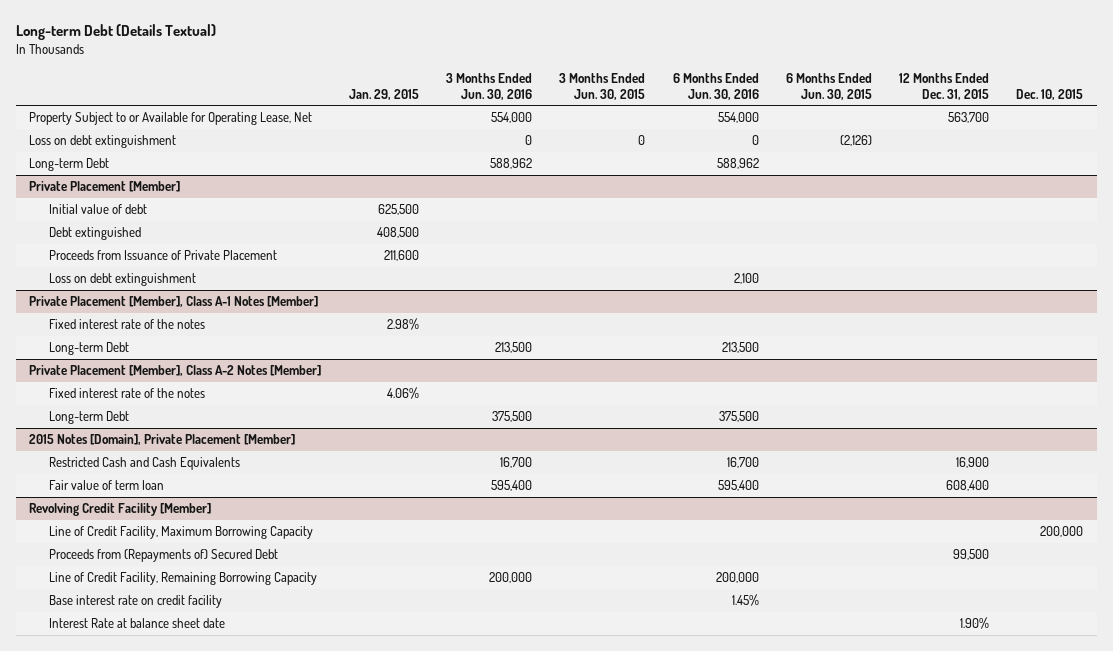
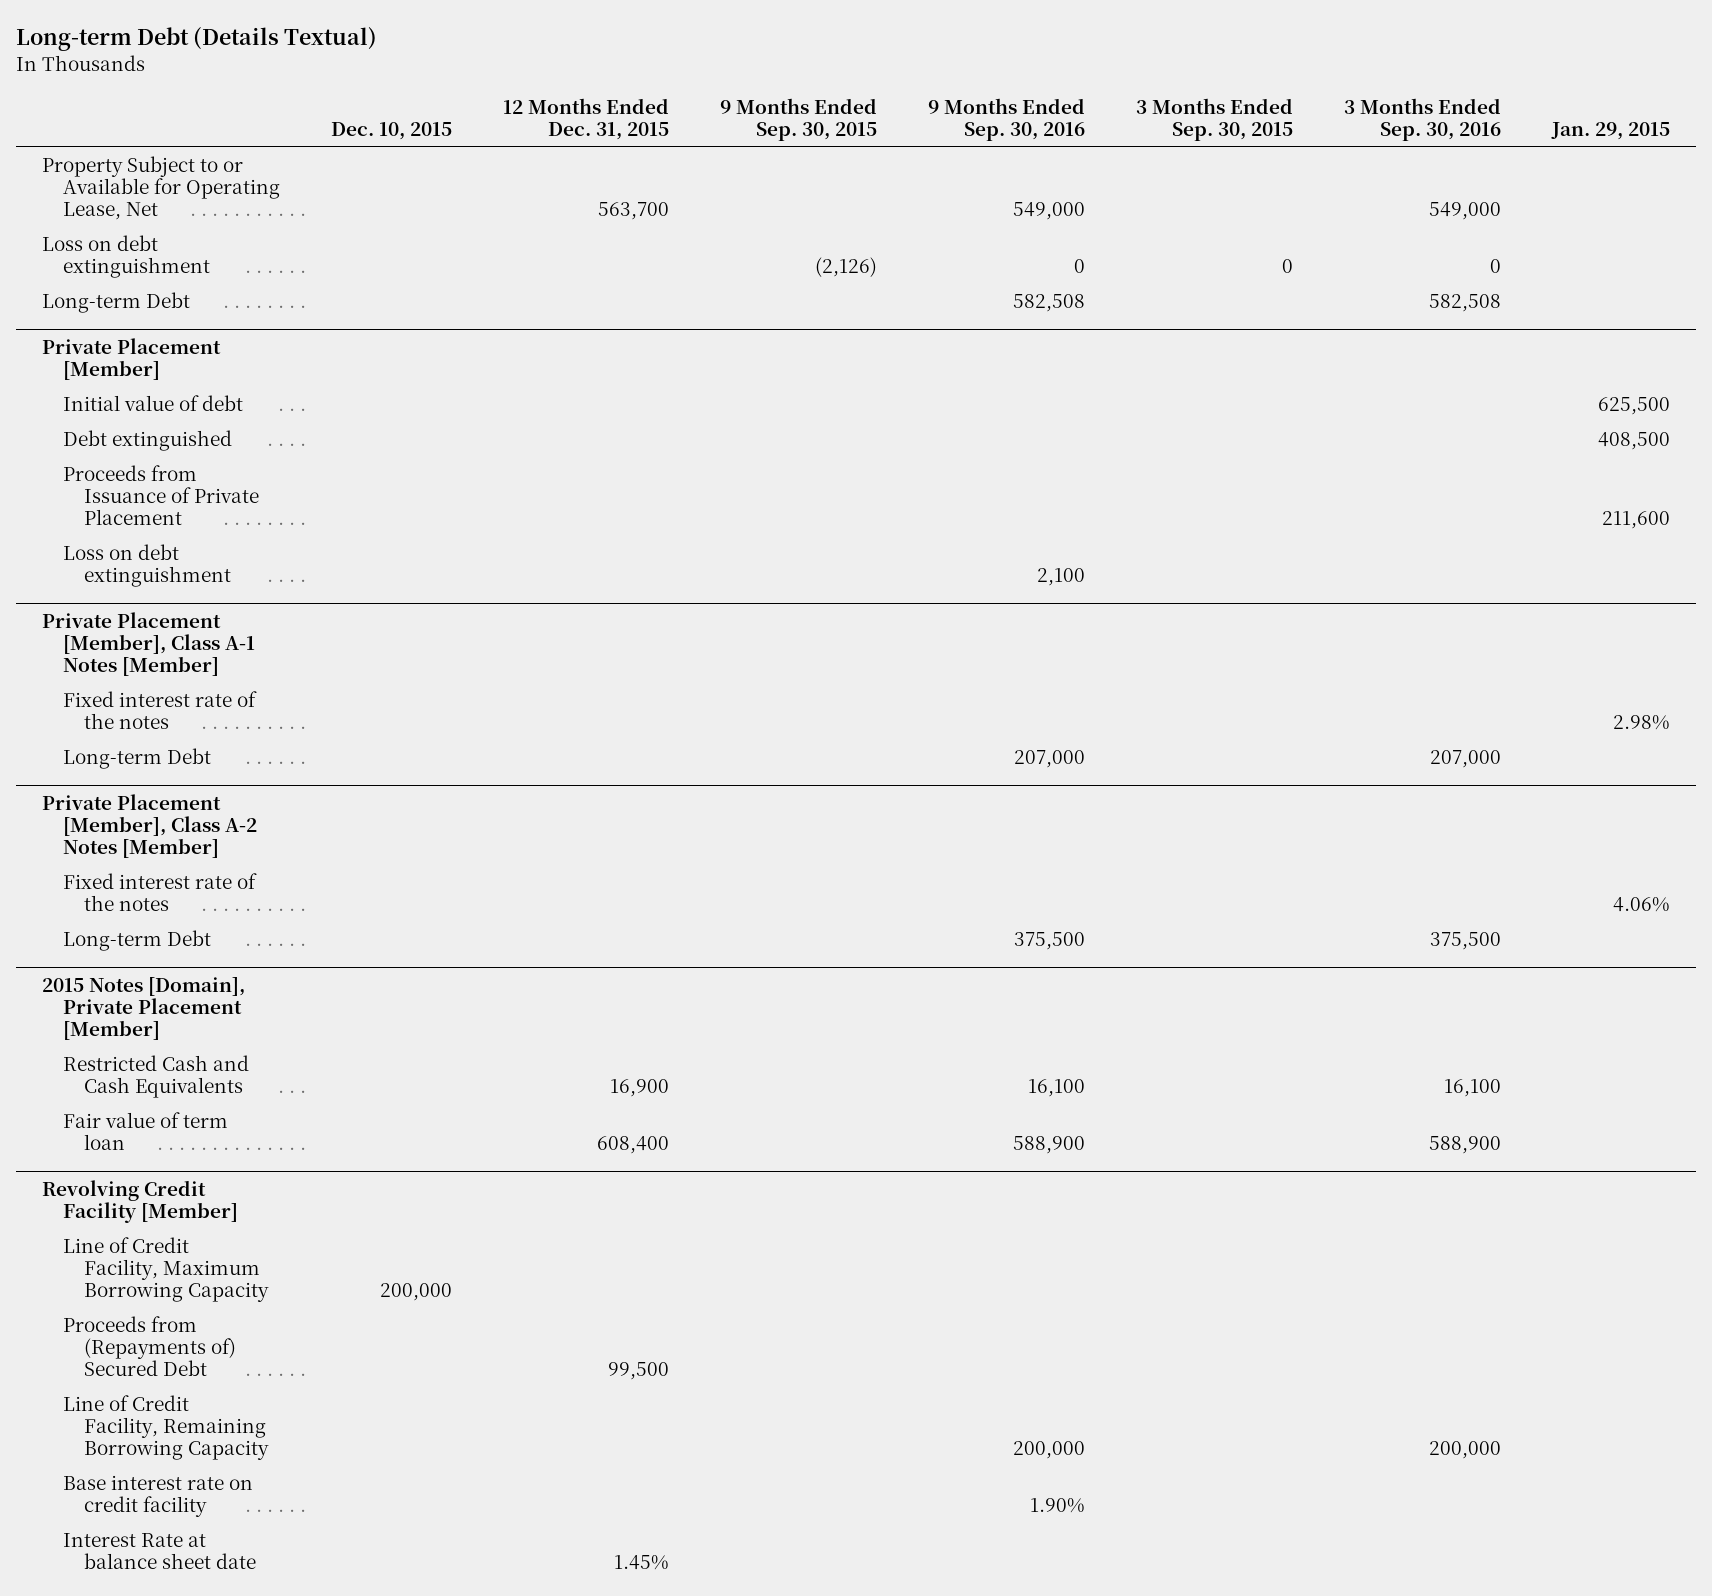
[445,72,532,100] 3 Months Ended Jun. 30, 2016 -> none
[559,72,646,100] 3 Months Ended Jun. 30, 2015 -> none
[672,72,759,100] 6 Months Ended Jun. 30, 2016 -> none
[785,72,872,100] 6 Months Ended Jun. 30, 2015 -> none
none -> [720,98,878,142] 9 Months Ended Sep. 30, 2015
none -> [928,98,1086,142] 9 Months Ended Sep. 30, 2016
none -> [1136,98,1294,142] 3 Months Ended Sep. 30, 2015
none -> [1344,98,1502,142] 3 Months Ended Sep. 30, 2016
[960,617,990,630] 1.90% -> [614,1555,670,1571] 1.45%

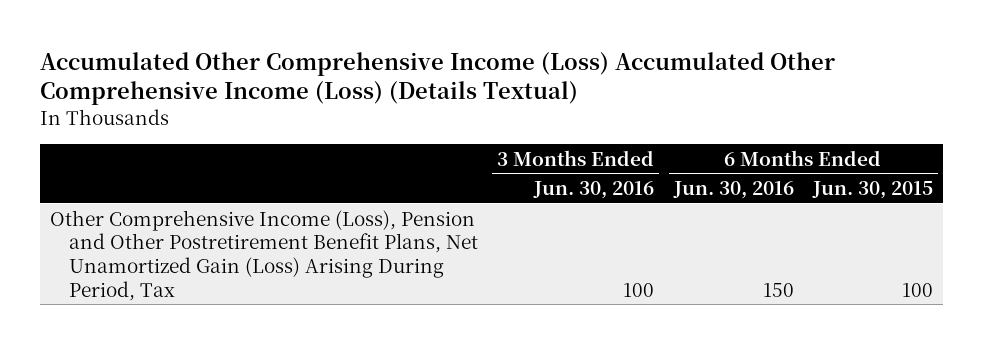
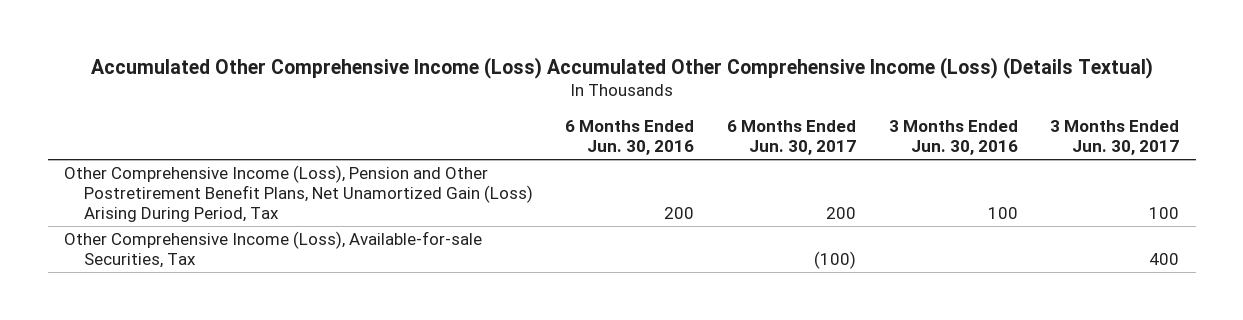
[812,181,934,200] Jun. 30, 2015 -> none
none -> [727,120,857,155] 6 Months Ended Jun. 30, 2017
none -> [1050,120,1180,155] 3 Months Ended Jun. 30, 2017
[762,282,794,297] 150 -> [664,206,695,219] 200
none -> [63,231,482,268] Other Comprehensive Income (Loss), Available-for-sale Securities, Tax

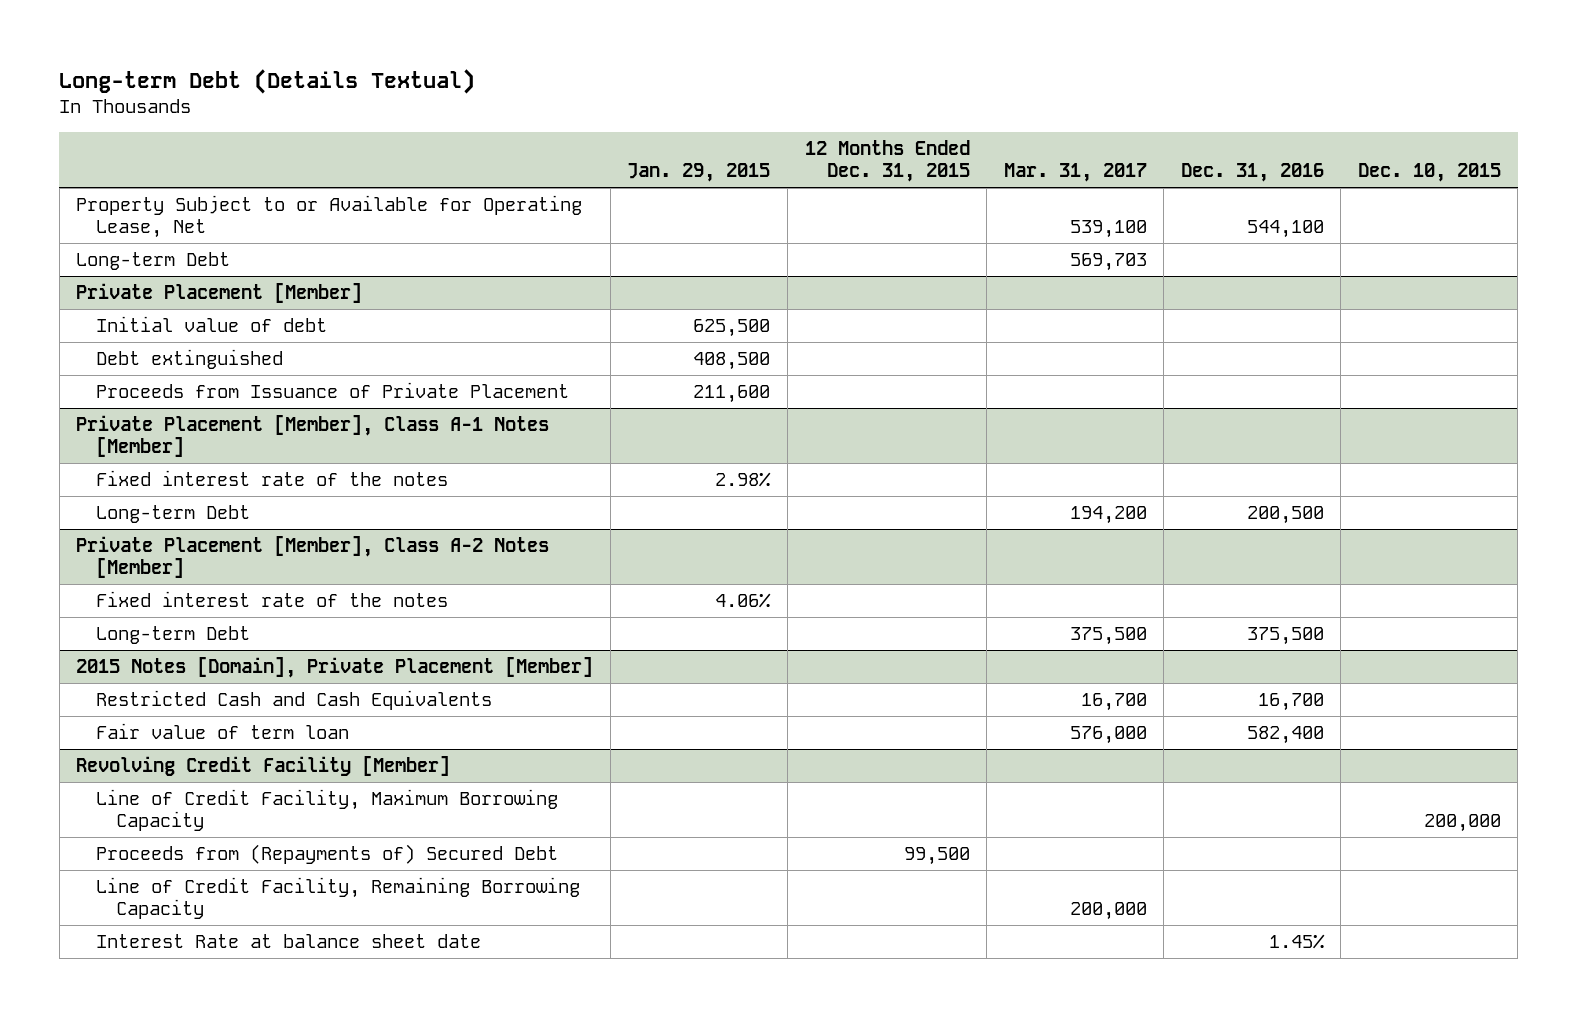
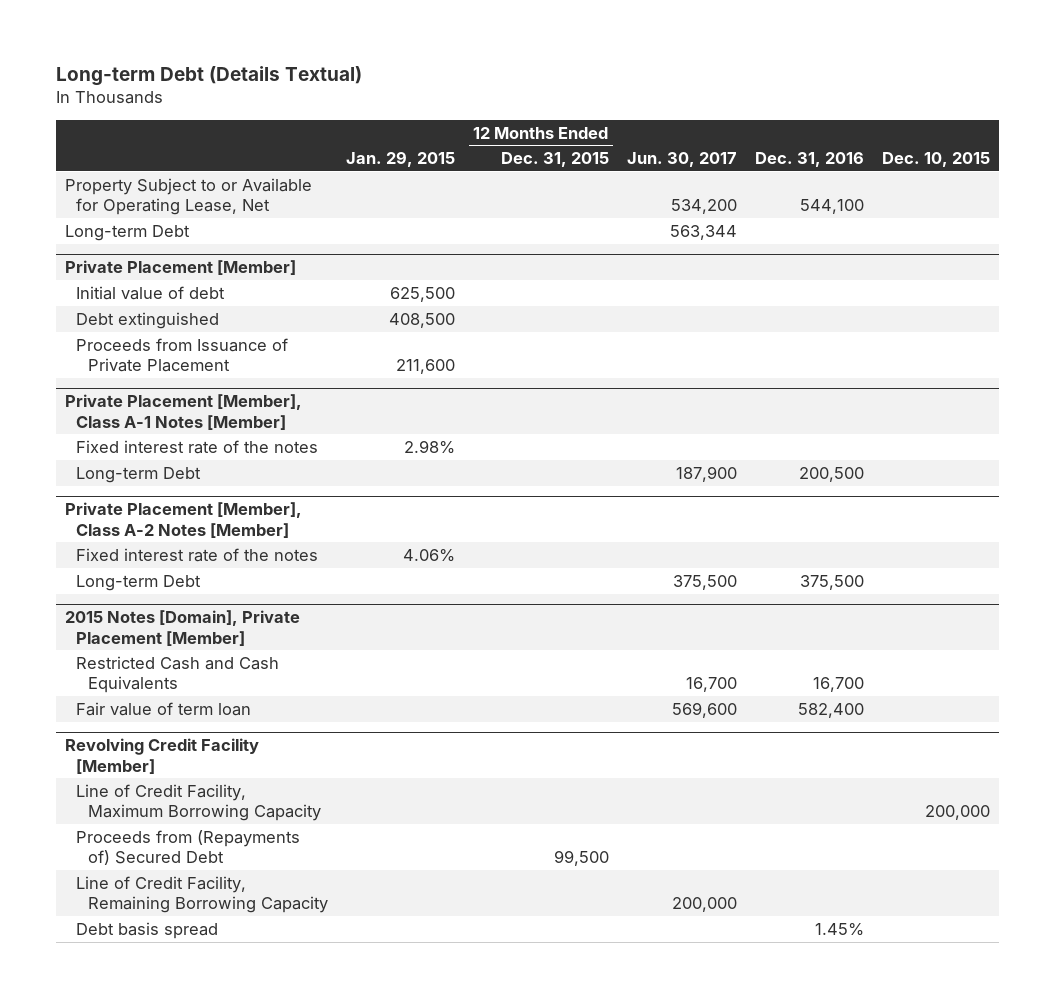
[1003,163,1147,183] Mar. 31, 2017 -> none
none -> [626,152,737,168] Jun. 30, 2017
[96,934,482,949] Interest Rate at balance sheet date -> [76,921,219,939] Debt basis spread

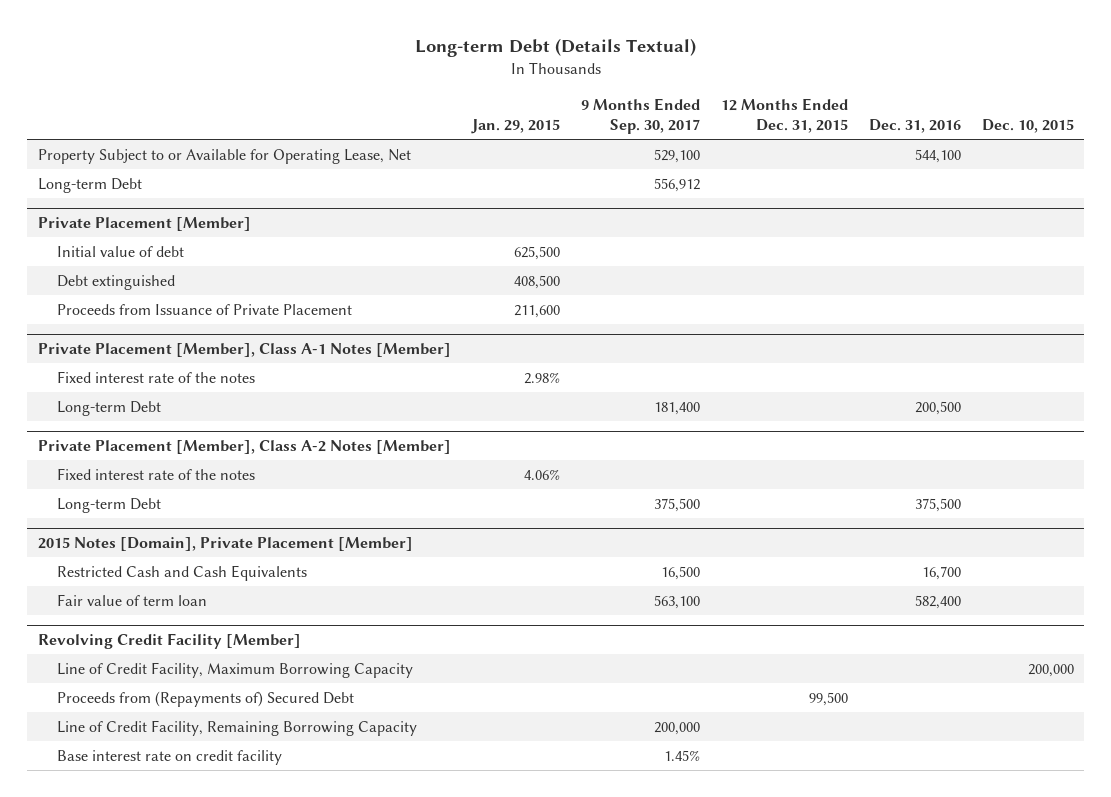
[626,152,737,168] Jun. 30, 2017 -> none
none -> [580,97,700,135] 9 Months Ended Sep. 30, 2017
[76,921,219,939] Debt basis spread -> none
none -> [56,749,282,765] Base interest rate on credit facility

